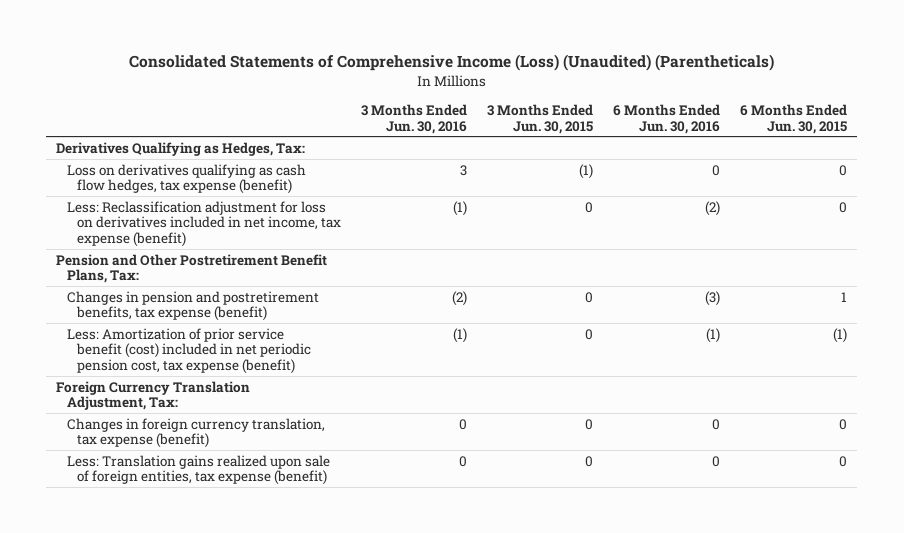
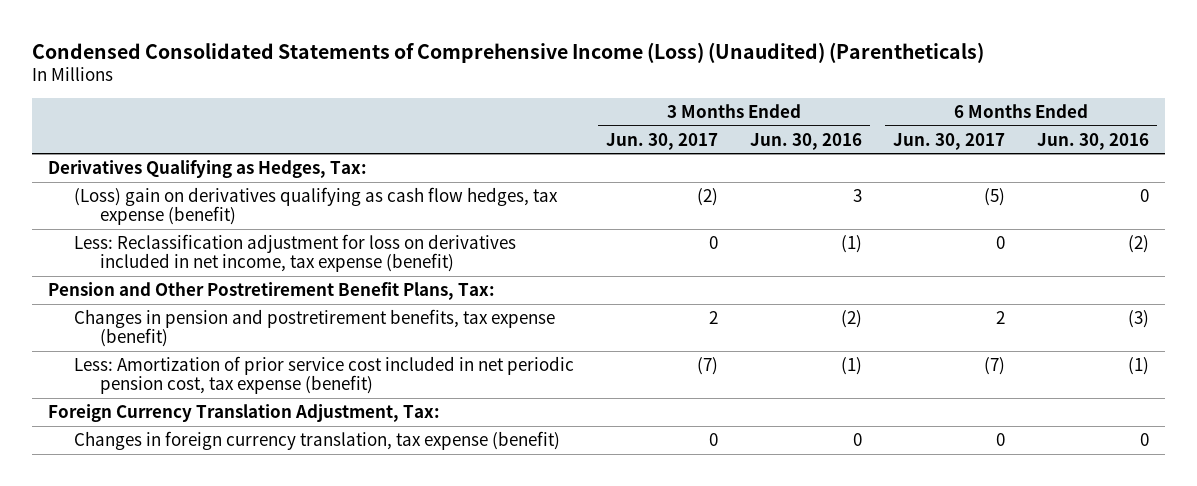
[128,54,774,72] Consolidated Statements of Comprehensive Income (Loss) (Unaudited) (Parentheticals) -> [32,41,985,63] Condensed Consolidated Statements of Comprehensive Income (Loss) (Unaudited) (Parentheticals)
[487,103,594,134] 3 Months Ended Jun. 30, 2015 -> none
[740,103,848,134] 6 Months Ended Jun. 30, 2015 -> none
none -> [605,132,718,150] Jun. 30, 2017
none -> [893,132,1006,150] Jun. 30, 2017
[66,163,306,195] Loss on derivatives qualifying as cash flow hedges, tax expense (benefit) -> [74,186,559,226] (Loss) gain on derivatives qualifying as cash flow hedges, tax expense (benefit)
[66,327,311,374] Less: Amortization of prior service benefit (cost) included in net periodic pension cost, tax expense (benefit) -> [74,355,575,395] Less: Amortization of prior service cost included in net periodic pension cost, tax expense (benefit)
[66,454,330,486] Less: Translation gains realized upon sale of foreign entities, tax expense (benefit) -> none

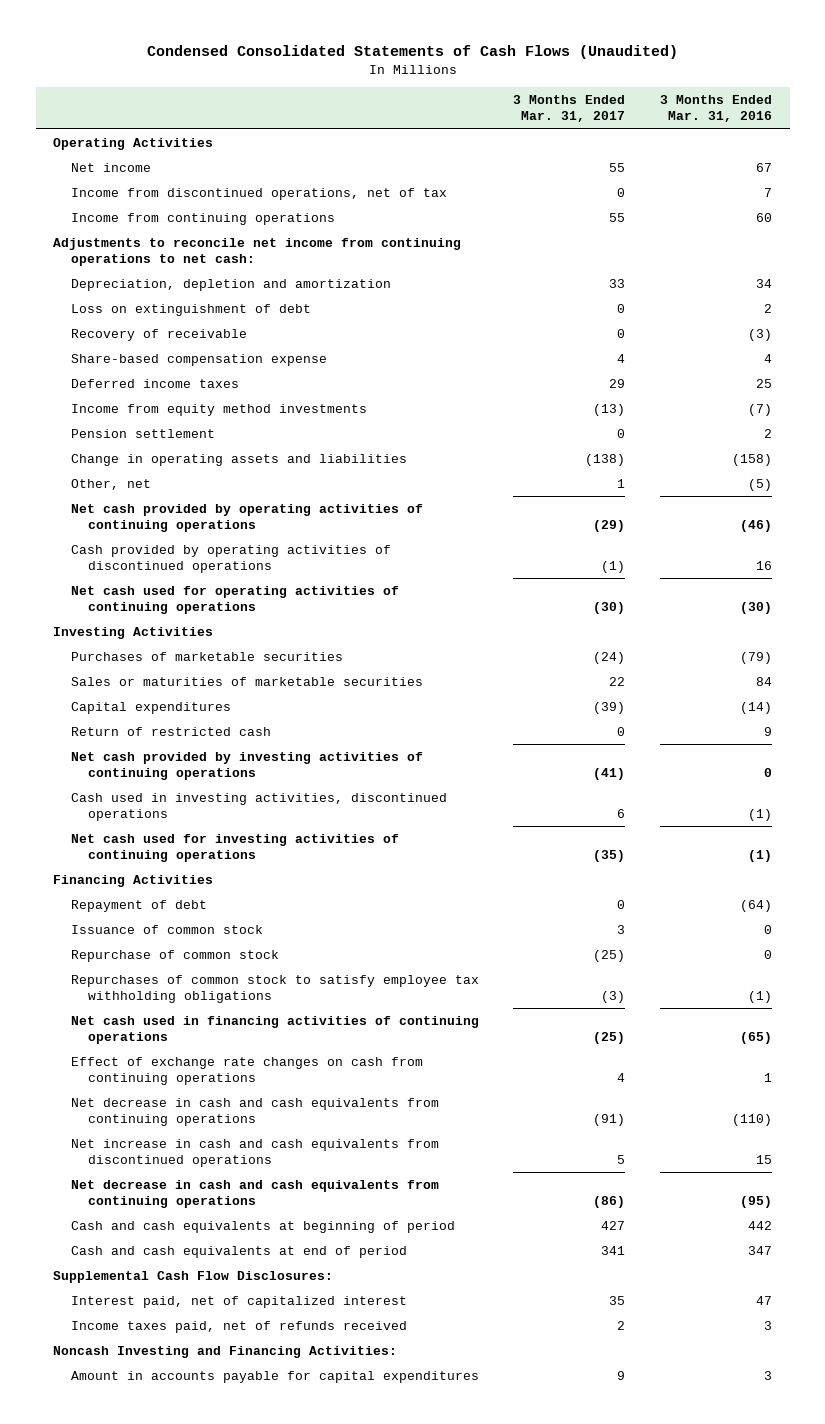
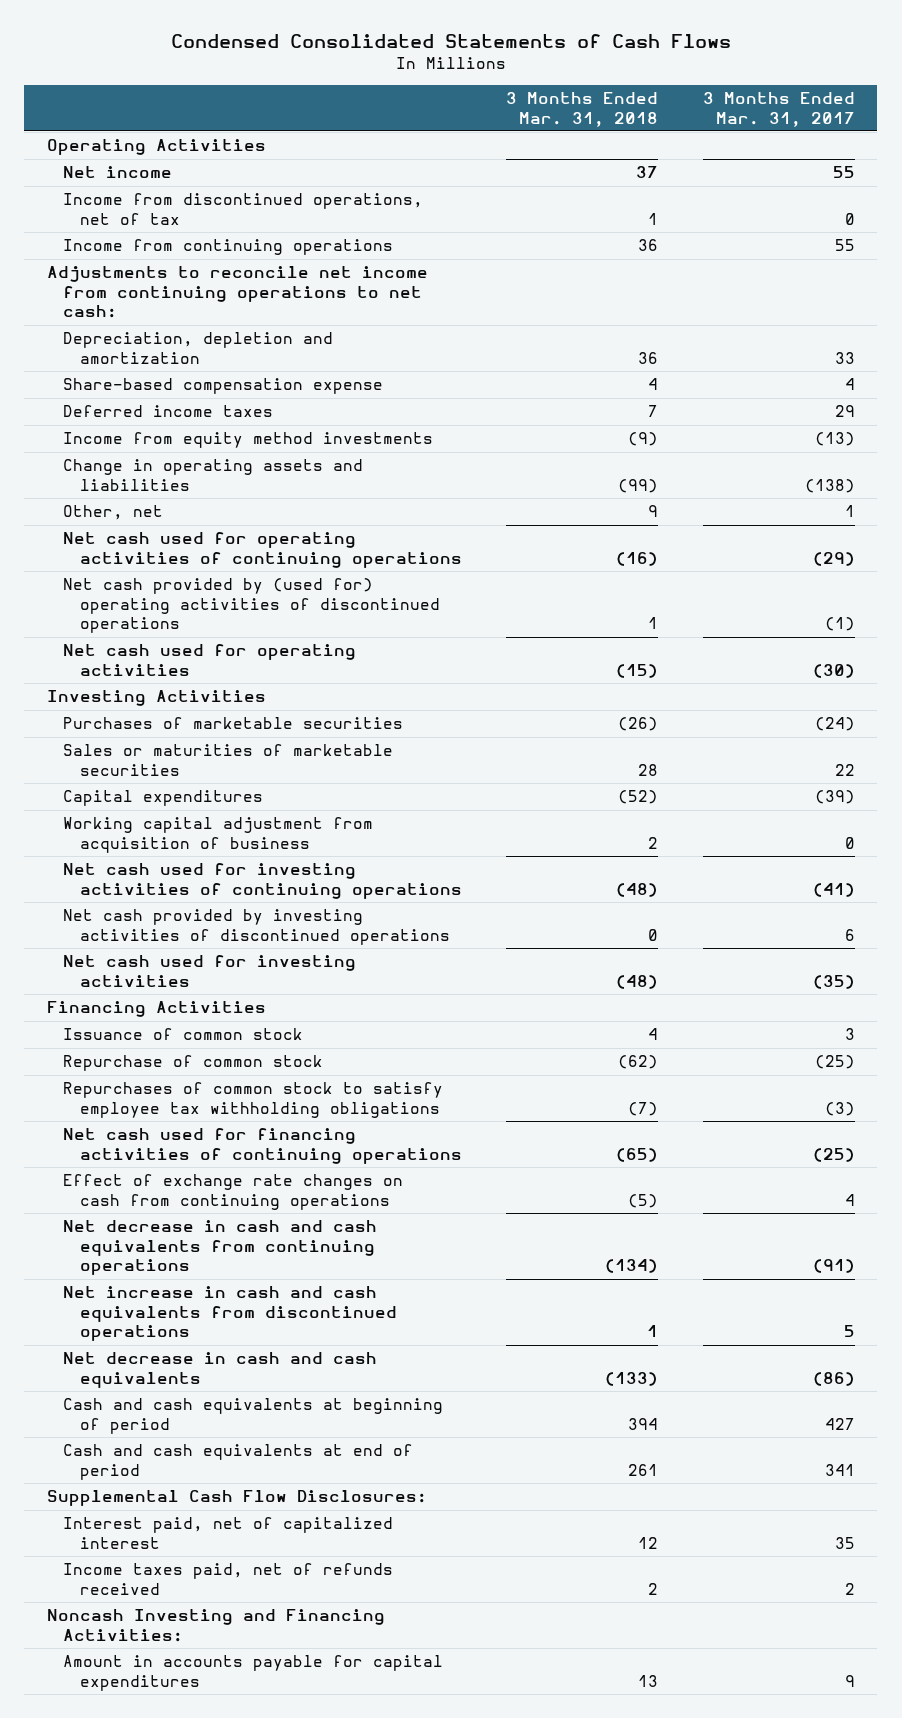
[146,45,678,60] Condensed Consolidated Statements of Cash Flows (Unaudited) -> [170,34,731,49] Condensed Consolidated Statements of Cash Flows
[660,95,773,123] 3 Months Ended Mar. 31, 2016 -> none
none -> [506,92,659,127] 3 Months Ended Mar. 31, 2018
[70,304,311,317] Loss on extinguishment of debt -> none
[70,329,247,342] Recovery of receivable -> none
[70,429,215,439] Pension settlement -> none
[70,504,423,532] Net cash provided by operating activities of continuing operations -> [63,532,462,568] Net cash used for operating activities of continuing operations
[70,545,391,573] Cash provided by operating activities of discontinued operations -> [63,578,440,634] Net cash provided by (used for) operating activities of discontinued operations
[70,586,399,614] Net cash used for operating activities of continuing operations -> [63,644,357,676] Net cash used for operating activities
[70,727,271,737] Return of restricted cash -> none
none -> [63,817,374,853] Working capital adjustment from acquisition of business
[70,752,423,780] Net cash provided by investing activities of continuing operations -> [63,863,462,899] Net cash used for investing activities of continuing operations
[70,793,447,821] Cash used in investing activities, discontinued operations -> [63,909,450,945] Net cash provided by investing activities of discontinued operations
[70,834,399,862] Net cash used for investing activities of continuing operations -> [63,955,357,987] Net cash used for investing activities
[70,900,207,913] Repayment of debt -> none
[70,1016,479,1044] Net cash used in financing activities of continuing operations -> [63,1128,462,1164] Net cash used for financing activities of continuing operations
[70,1180,439,1208] Net decrease in cash and cash equivalents from continuing operations -> [63,1352,378,1388] Net decrease in cash and cash equivalents

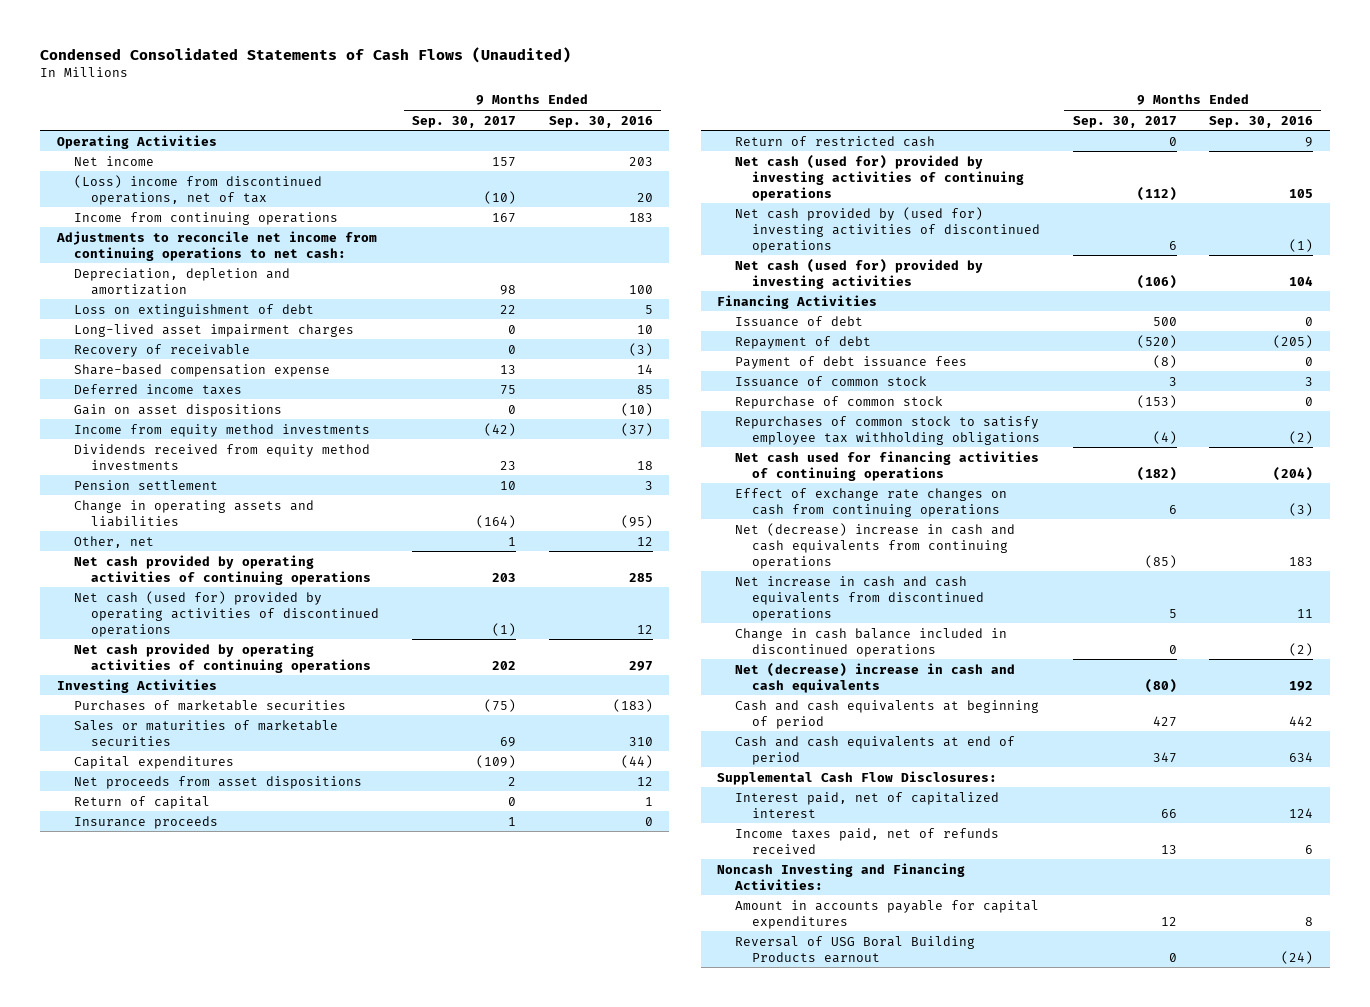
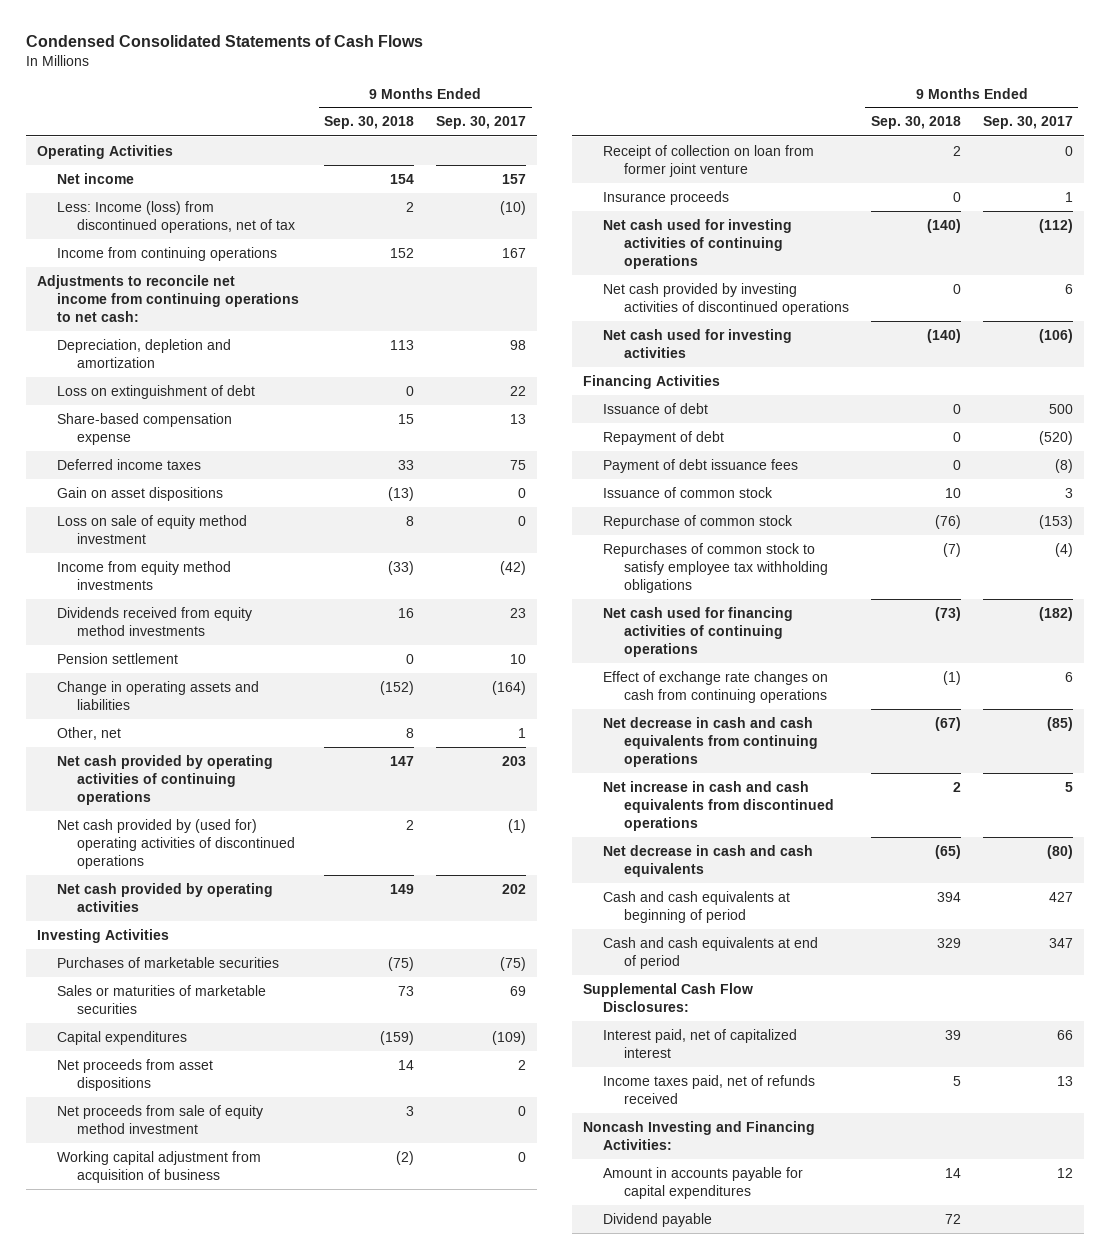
[40,47,572,64] Condensed Consolidated Statements of Cash Flows (Unaudited) -> [25,35,423,48] Condensed Consolidated Statements of Cash Flows
[548,115,653,128] Sep. 30, 2016 -> none
none -> [324,116,415,130] Sep. 30, 2018
[74,174,323,205] (Loss) income from discontinued operations, net of tax -> [56,200,296,233] Less: Income (loss) from discontinued operations, net of tax
[74,323,355,337] Long-lived asset impairment charges -> none
[74,343,251,357] Recovery of receivable -> none
none -> [56,514,247,544] Loss on sale of equity method investment
[74,590,380,637] Net cash (used for) provided by operating activities of discontinued operations -> [56,818,296,869] Net cash provided by (used for) operating activities of discontinued operations
[74,642,372,673] Net cash provided by operating activities of continuing operations -> [56,882,273,912] Net cash provided by operating activities
[74,795,211,809] Return of capital -> none
none -> [56,1104,263,1134] Net proceeds from sale of equity method investment
none -> [56,1150,261,1183] Working capital adjustment from acquisition of business
none -> [603,144,815,177] Receipt of collection on loan from former joint venture
[734,135,935,147] Return of restricted cash -> none
[734,154,1024,201] Net cash (used for) provided by investing activities of continuing operations -> [603,218,793,269] Net cash used for investing activities of continuing operations
[734,206,1040,253] Net cash provided by (used for) investing activities of discontinued operations -> [603,282,849,315] Net cash provided by investing activities of discontinued operations
[734,258,983,289] Net cash (used for) provided by investing activities -> [603,328,793,358] Net cash used for investing activities
[734,522,1015,569] Net (decrease) increase in cash and cash equivalents from continuing operations -> [603,716,818,767] Net decrease in cash and cash equivalents from continuing operations
[734,627,1007,657] Change in cash balance included in discontinued operations -> none
[734,662,1015,693] Net (decrease) increase in cash and cash equivalents -> [603,844,814,877] Net decrease in cash and cash equivalents
[734,935,975,963] Reversal of USG Boral Building Products earnout -> none
none -> [603,1212,713,1227] Dividend payable

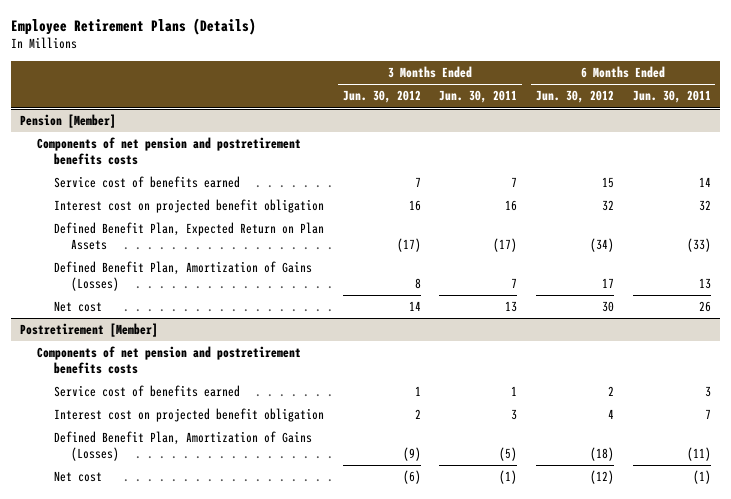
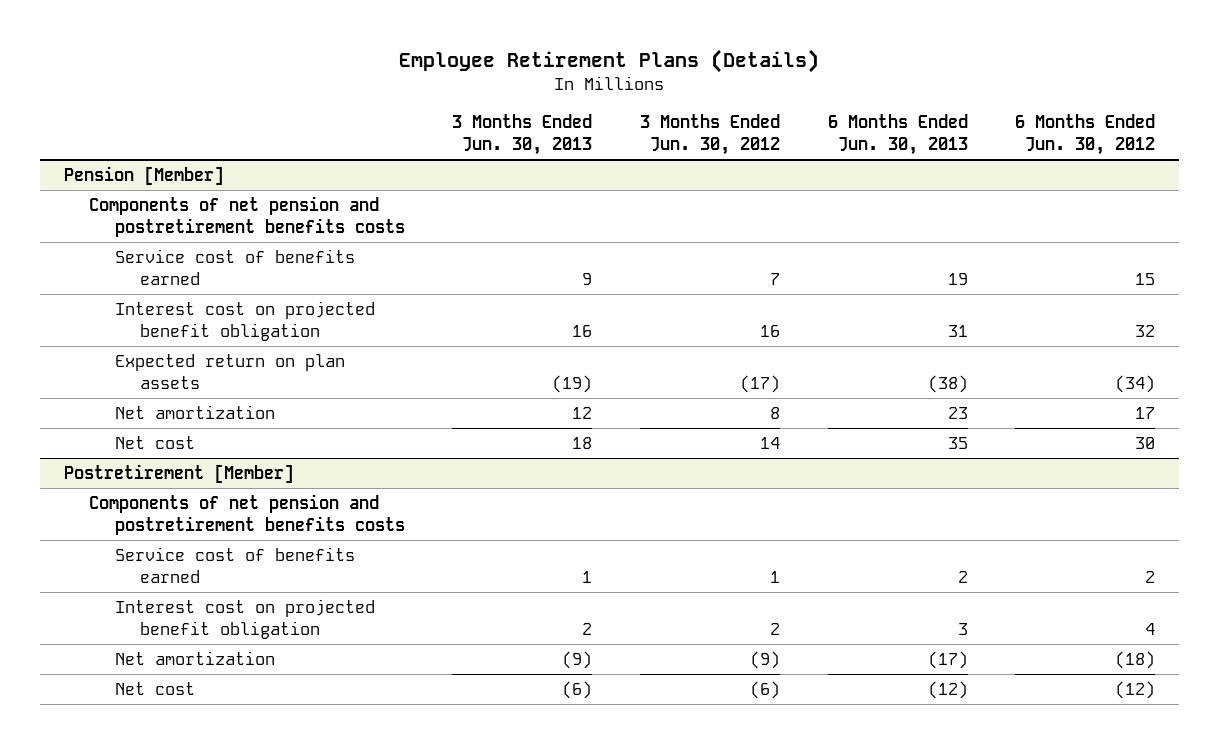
[439,90,518,104] Jun. 30, 2011 -> none
[632,90,711,104] Jun. 30, 2011 -> none
none -> [452,113,593,156] 3 Months Ended Jun. 30, 2013
none -> [827,113,968,156] 6 Months Ended Jun. 30, 2013
[54,222,325,250] Defined Benefit Plan, Expected Return on Plan Assets -> [114,353,345,390] Expected return on plan assets
[54,261,313,291] Defined Benefit Plan, Amortization of Gains (Losses) -> [114,404,275,419] Net amortization
[54,431,313,461] Defined Benefit Plan, Amortization of Gains (Losses) -> [114,650,275,665] Net amortization

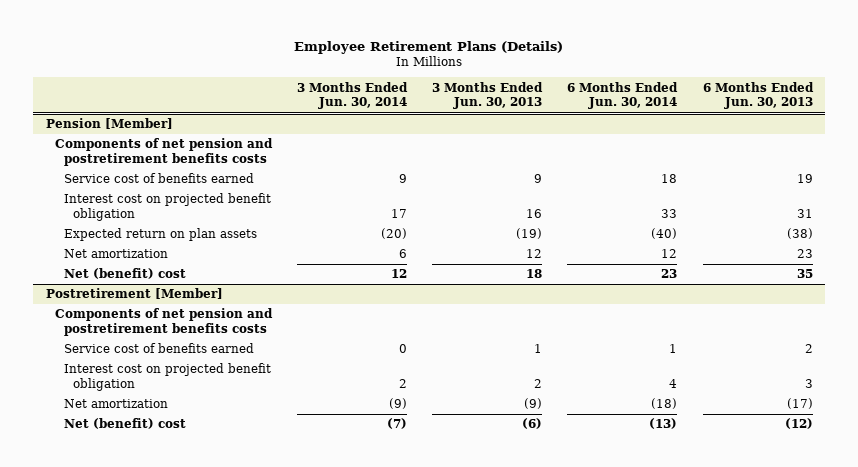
[639,113,780,156] 3 Months Ended Jun. 30, 2012 -> none
[1015,113,1156,156] 6 Months Ended Jun. 30, 2012 -> none
none -> [296,81,408,110] 3 Months Ended Jun. 30, 2014
none -> [567,81,679,110] 6 Months Ended Jun. 30, 2014
[114,435,195,449] Net cost -> [63,268,186,280] Net (benefit) cost
[114,681,195,695] Net cost -> [63,418,186,430] Net (benefit) cost

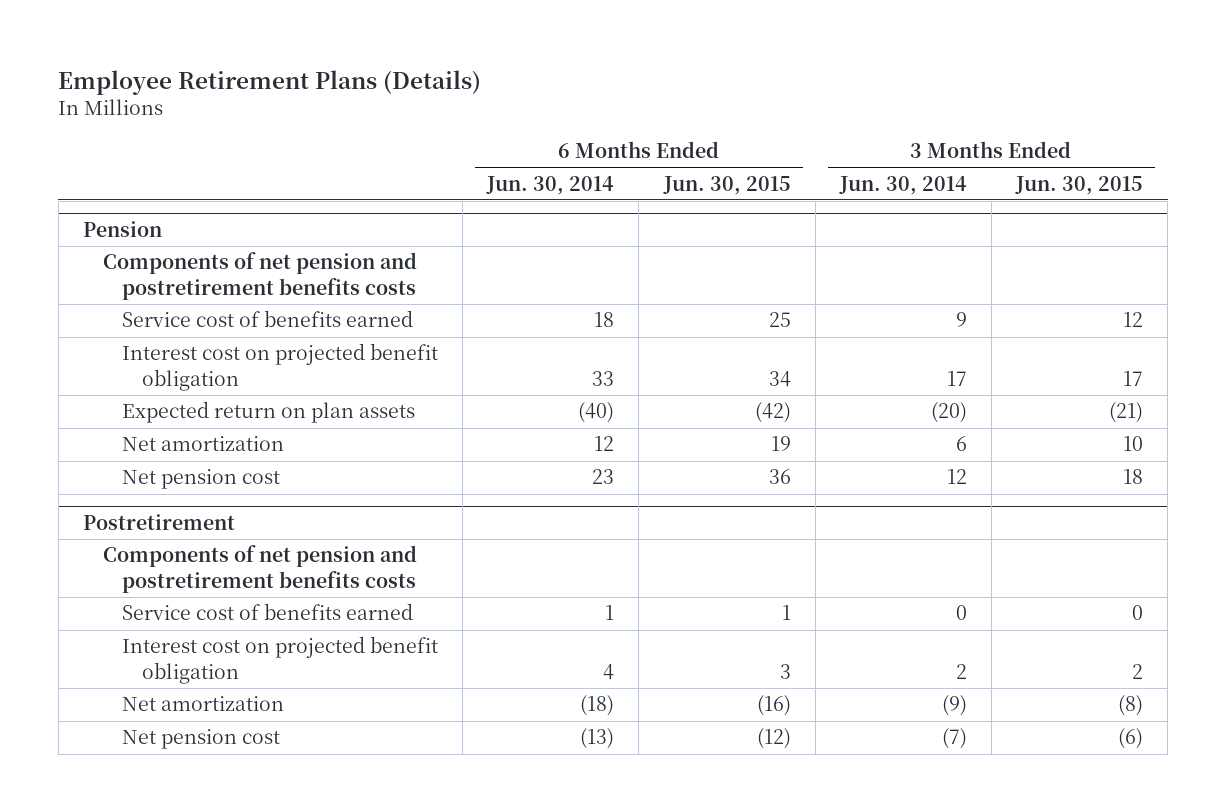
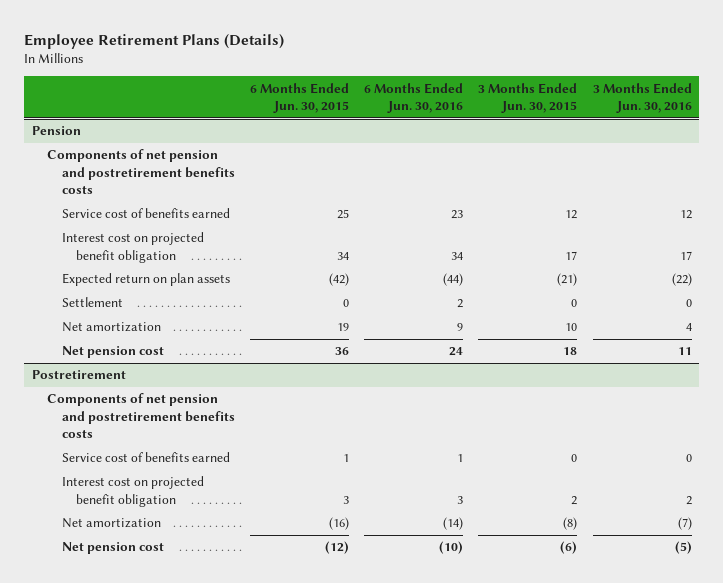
[486,175,615,195] Jun. 30, 2014 -> none
[838,175,967,195] Jun. 30, 2014 -> none
none -> [364,82,464,113] 6 Months Ended Jun. 30, 2016
none -> [592,82,692,113] 3 Months Ended Jun. 30, 2016
none -> [61,297,123,308] Settlement

